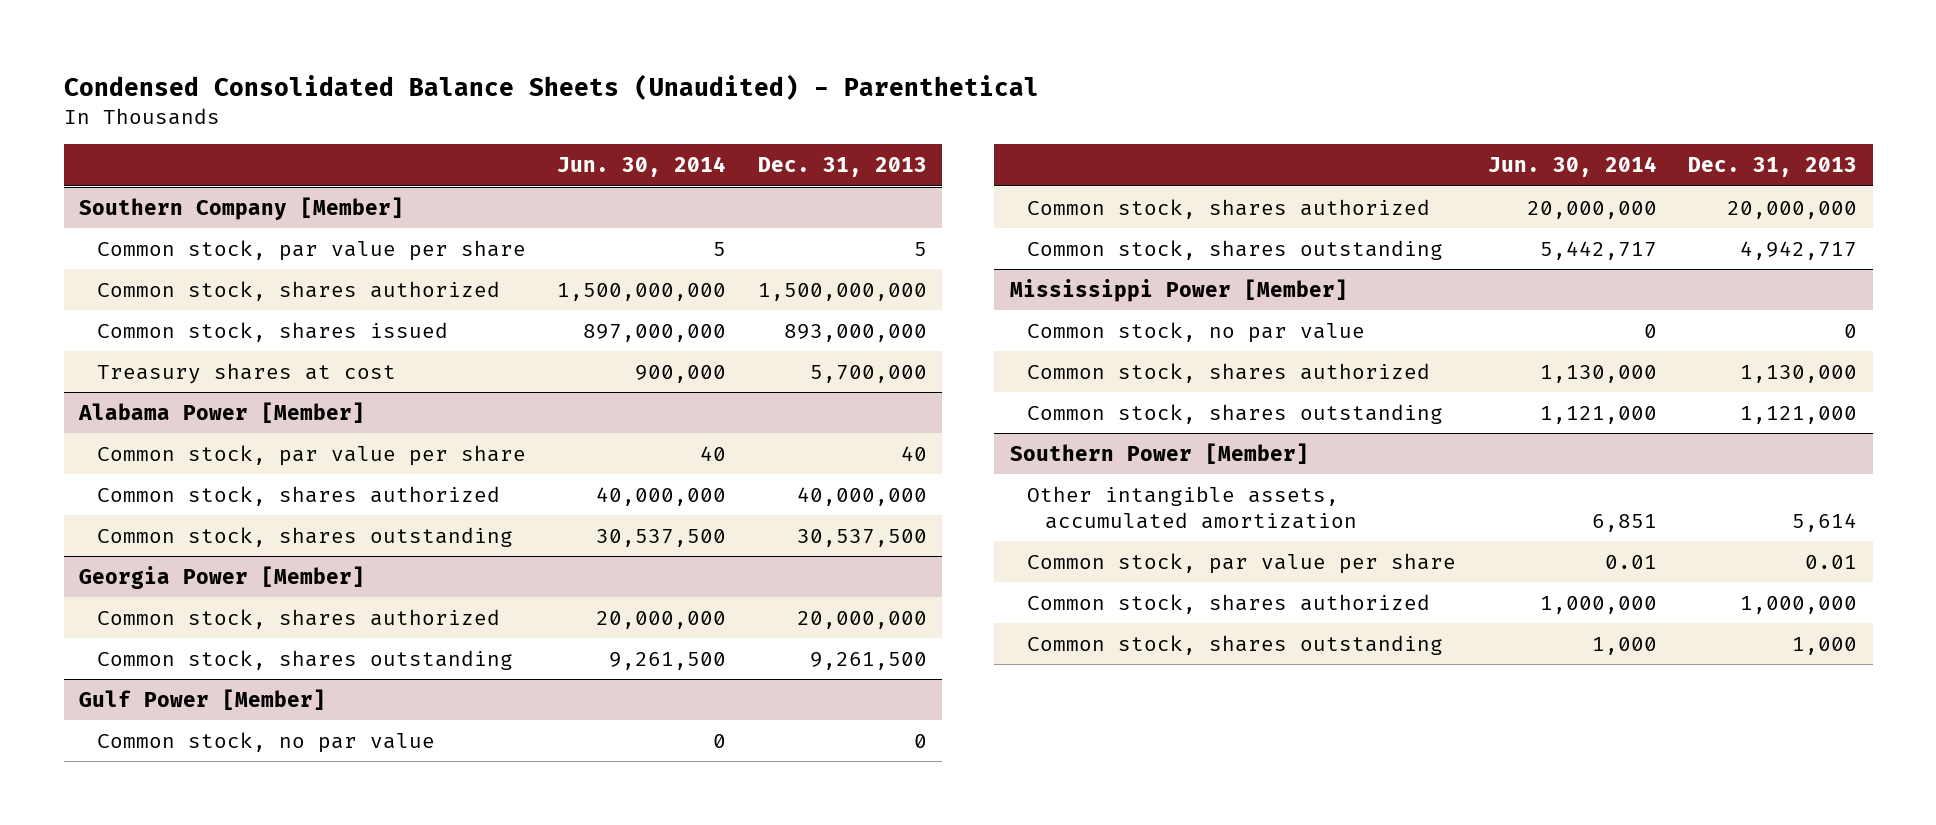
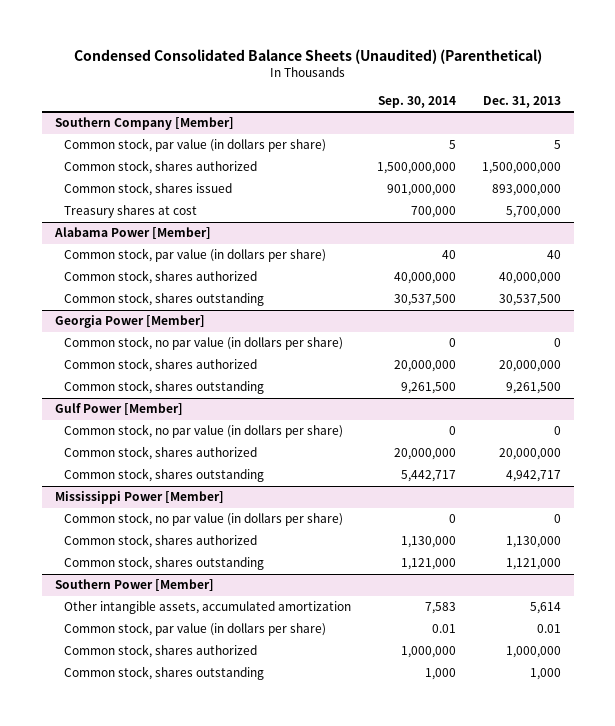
[63,73,1039,100] Condensed Consolidated Balance Sheets (Unaudited) - Parenthetical -> [73,48,542,64] Condensed Consolidated Balance Sheets (Unaudited) (Parenthetical)
[557,156,727,178] Jun. 30, 2014 -> none
none -> [377,95,456,108] Sep. 30, 2014
[96,239,526,261] Common stock, par value per share -> [63,138,326,153] Common stock, par value (in dollars per share)
[96,444,526,466] Common stock, par value per share -> [63,248,326,263] Common stock, par value (in dollars per share)
none -> [63,336,343,351] Common stock, no par value (in dollars per share)
[96,731,435,753] Common stock, no par value -> [63,424,343,439] Common stock, no par value (in dollars per share)
[1027,321,1366,343] Common stock, no par value -> [63,512,343,527] Common stock, no par value (in dollars per share)
[1027,552,1457,574] Common stock, par value per share -> [63,622,326,637] Common stock, par value (in dollars per share)

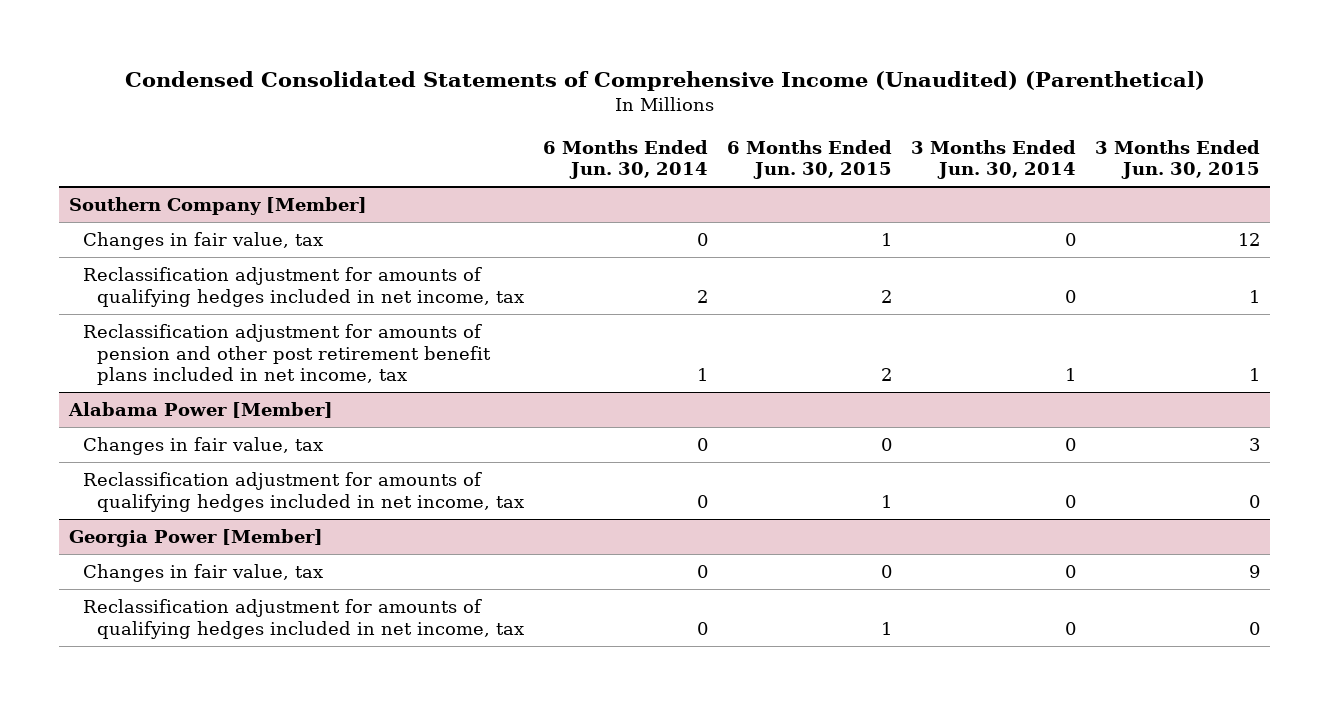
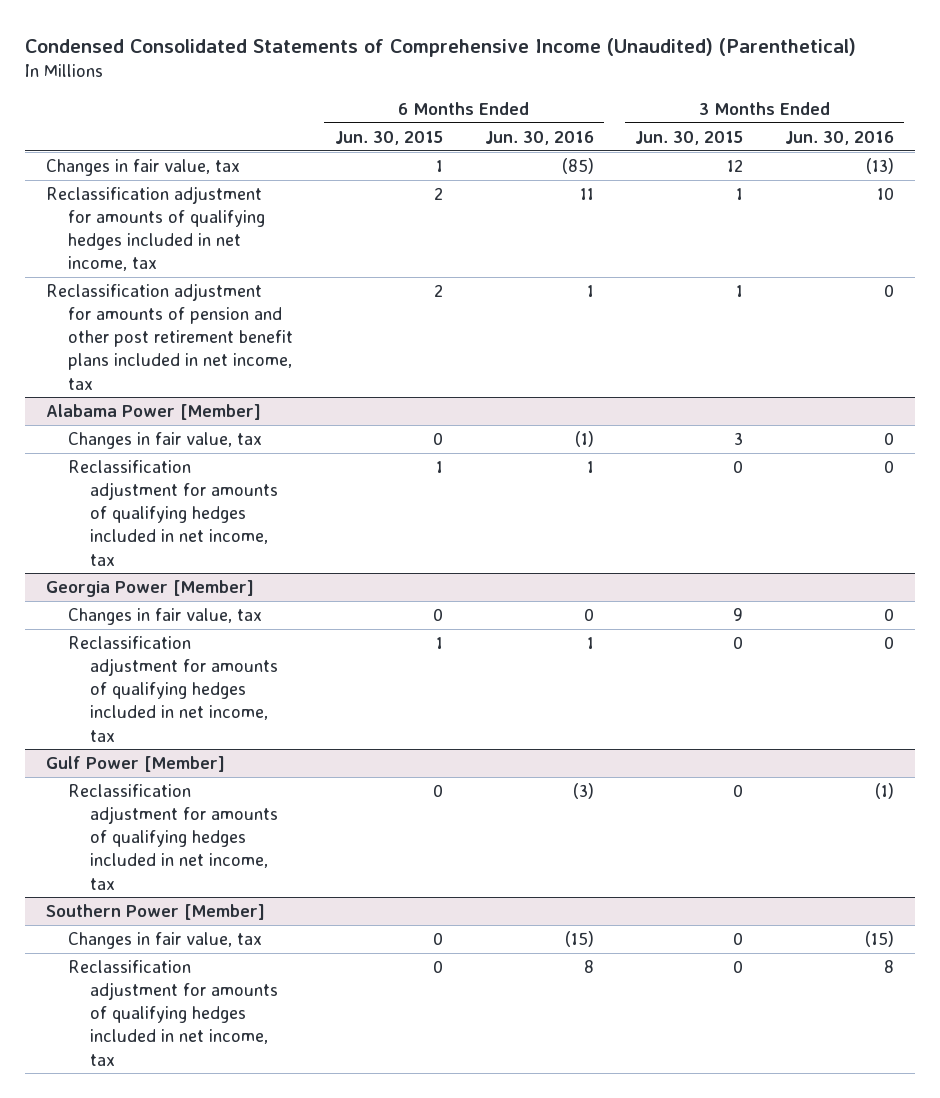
[542,139,708,180] 6 Months Ended Jun. 30, 2014 -> none
[911,139,1077,180] 3 Months Ended Jun. 30, 2014 -> none
none -> [484,130,594,145] Jun. 30, 2016
none -> [784,130,894,145] Jun. 30, 2016
[68,197,367,216] Southern Company [Member] -> none
none -> [46,755,226,772] Gulf Power [Member]
none -> [68,783,279,890] Reclassification adjustment for amounts of qualifying hedges included in net income, tax
none -> [46,903,266,920] Southern Power [Member]
none -> [68,931,263,949] Changes in fair value, tax
none -> [68,959,279,1066] Reclassification adjustment for amounts of qualifying hedges included in net income, tax

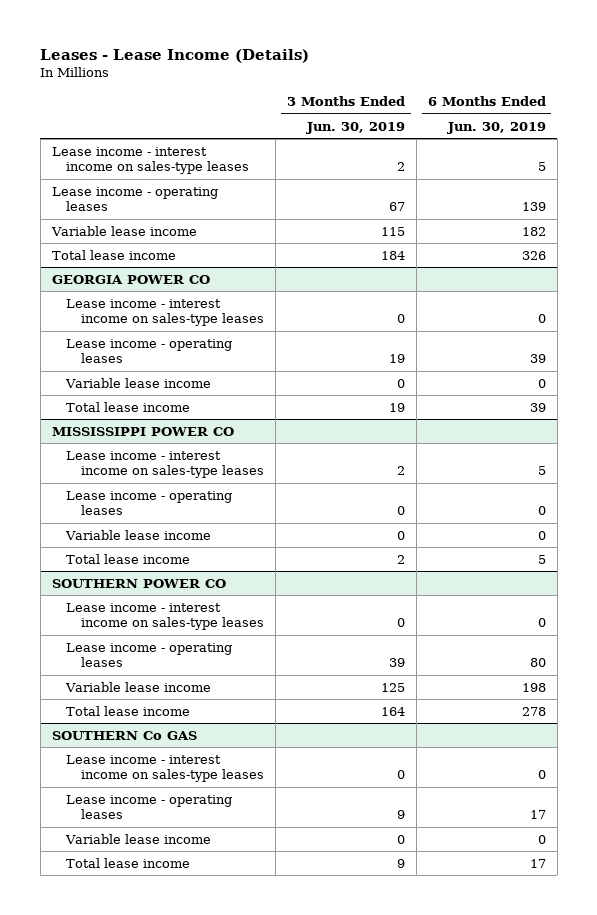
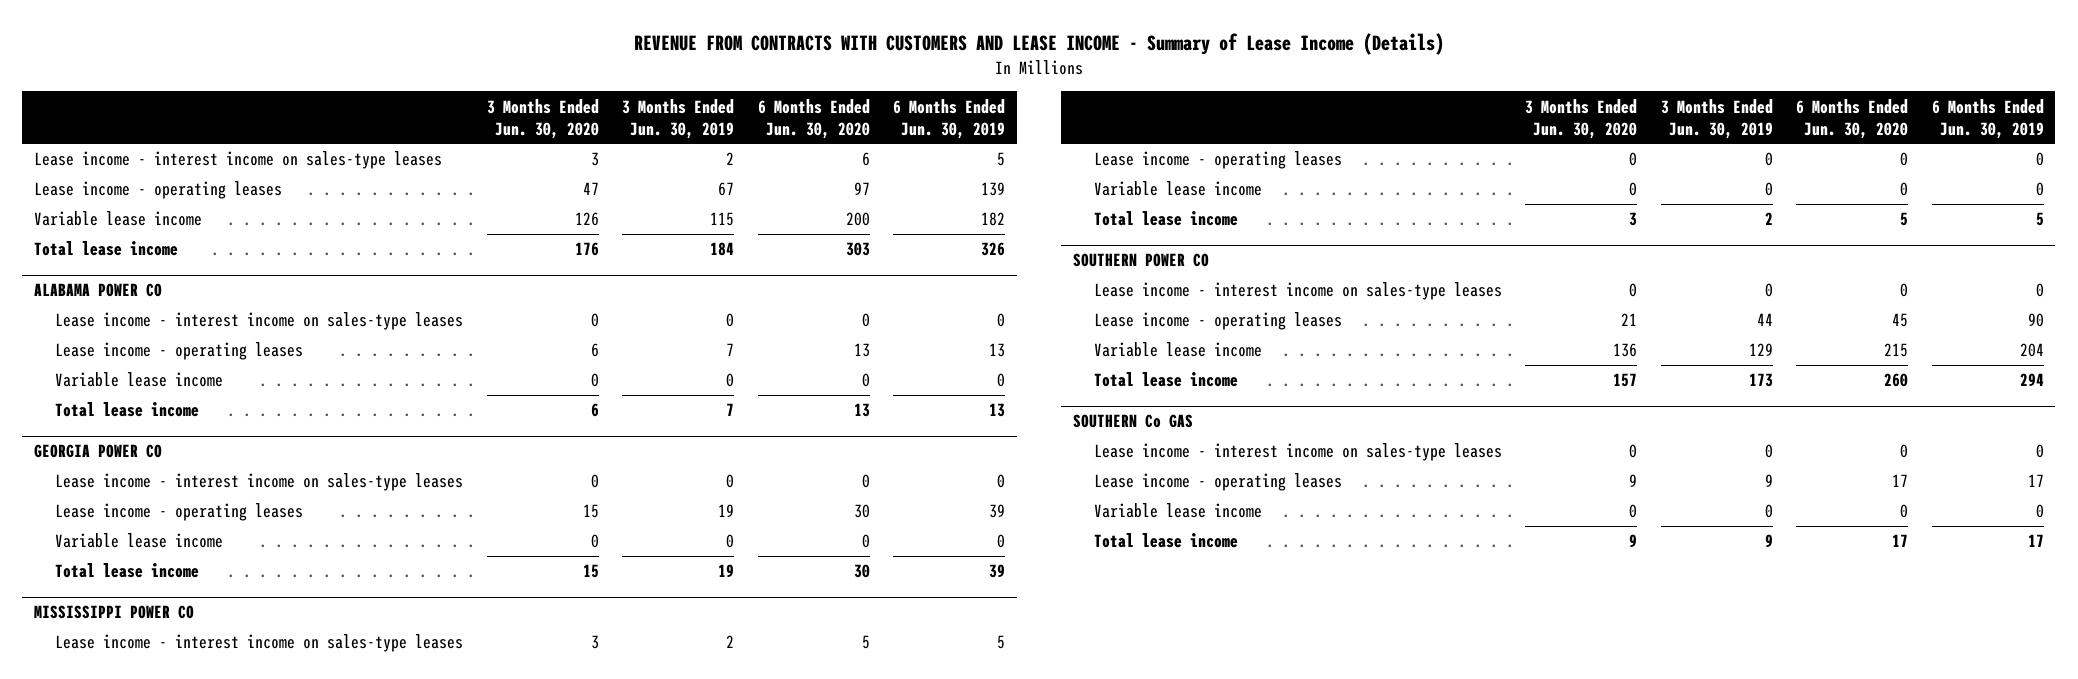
[40,48,310,63] Leases - Lease Income (Details) -> [633,32,1444,55] REVENUE FROM CONTRACTS WITH CUSTOMERS AND LEASE INCOME - Summary of Lease Income (Details)
none -> [486,98,599,139] 3 Months Ended Jun. 30, 2020
none -> [757,98,870,139] 6 Months Ended Jun. 30, 2020
none -> [34,283,163,298] ALABAMA POWER CO
none -> [55,312,464,331] Lease income - interest income on sales-type leases
none -> [55,342,304,361] Lease income - operating leases
none -> [55,372,224,388] Variable lease income
none -> [55,402,200,418] Total lease income
[388,658,405,668] 39 -> [1756,313,1773,327] 44
[529,658,546,668] 80 -> [2027,313,2044,328] 90
[380,682,405,692] 125 -> [1748,343,1773,357] 129
[521,682,546,692] 198 -> [2019,343,2044,358] 204
[380,706,405,716] 164 -> [1748,373,1773,388] 173
[521,706,546,716] 278 -> [2019,373,2044,387] 294

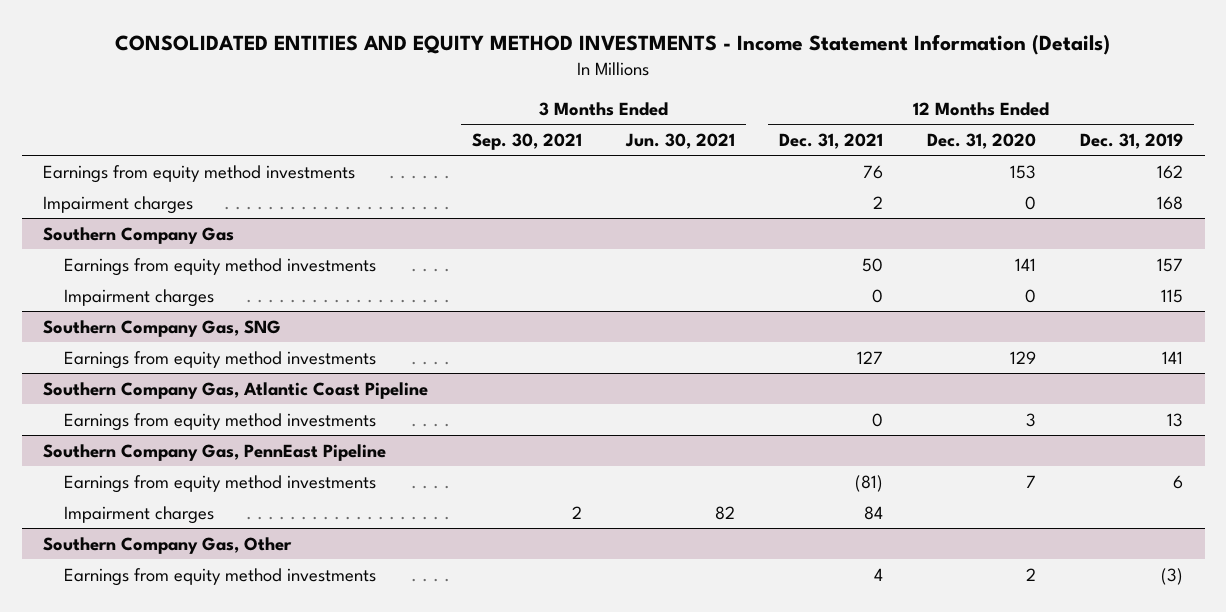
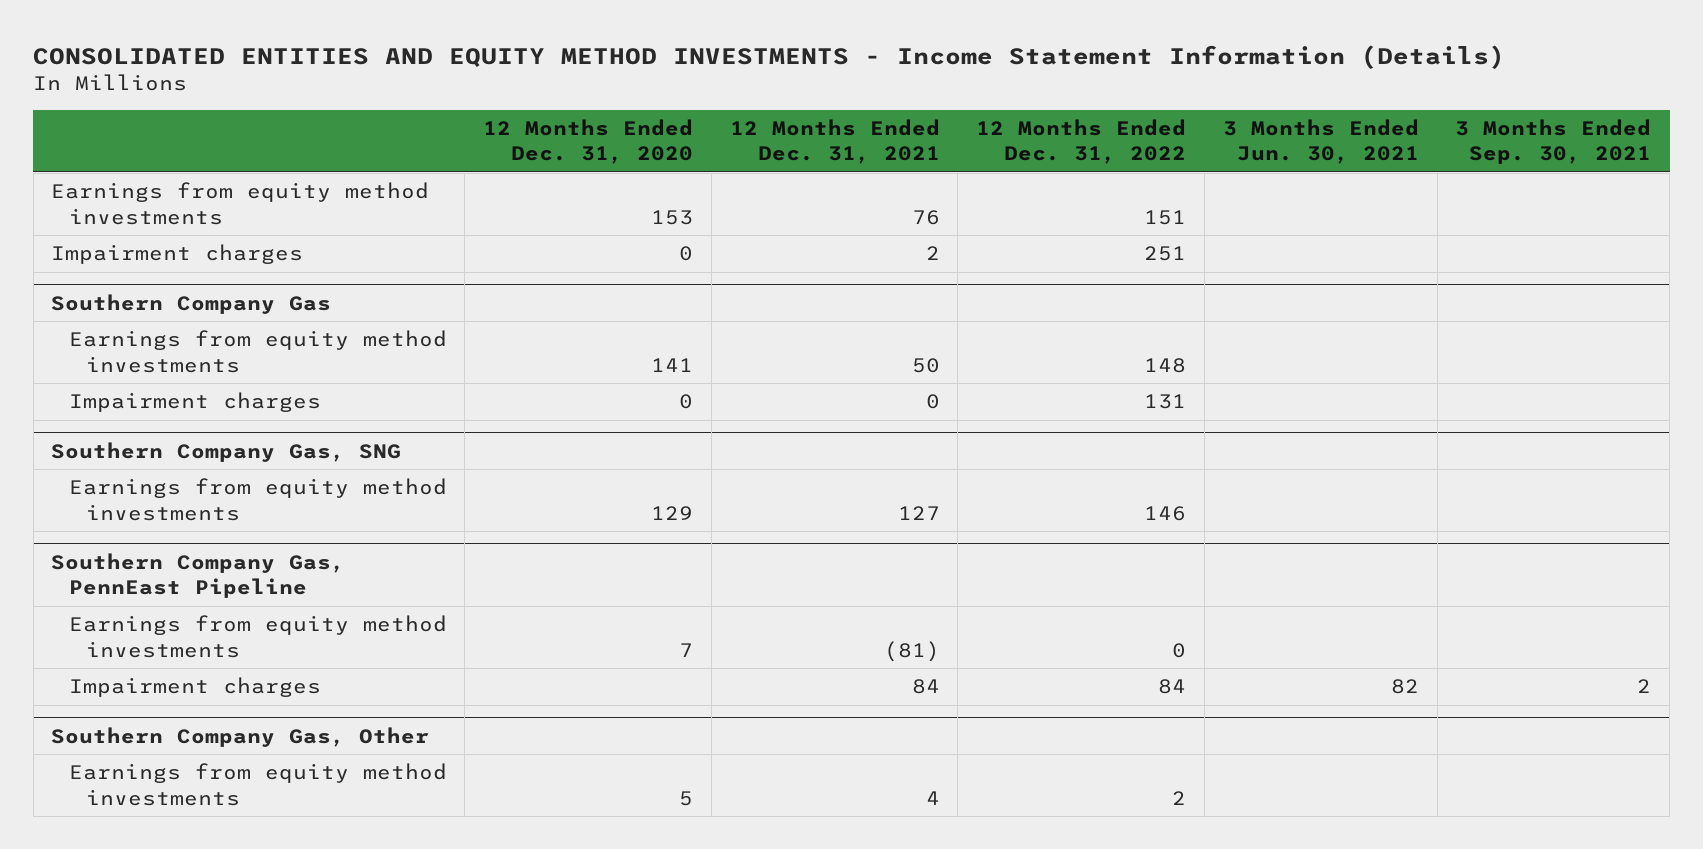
[1079,133,1183,150] Dec. 31, 2019 -> none
none -> [976,119,1187,165] 12 Months Ended Dec. 31, 2022
[43,381,429,399] Southern Company Gas, Atlantic Coast Pipeline -> none
[63,412,376,431] Earnings from equity method investments -> none
[1025,567,1036,581] 2 -> [679,790,694,806] 5

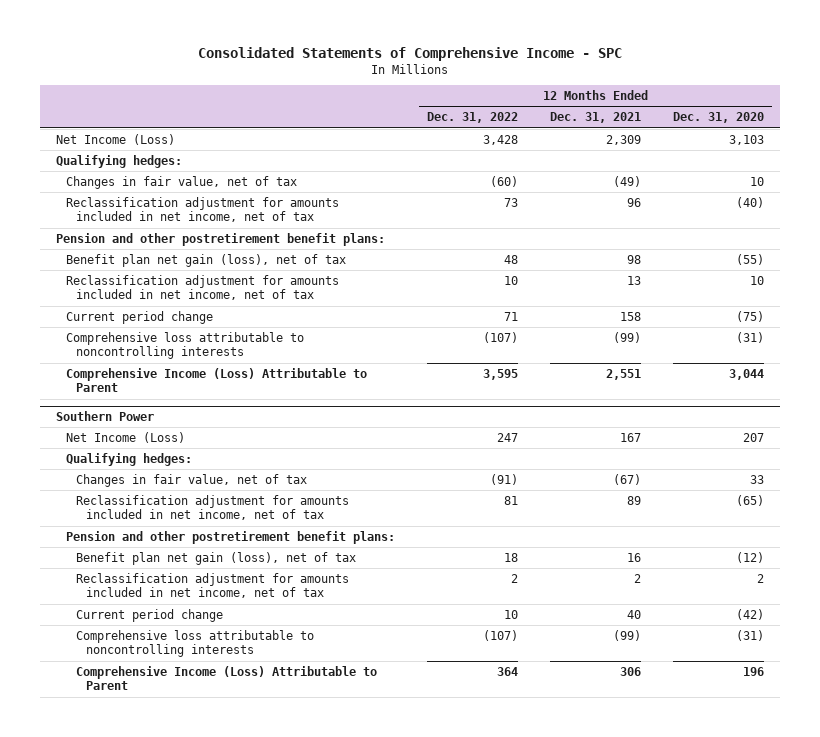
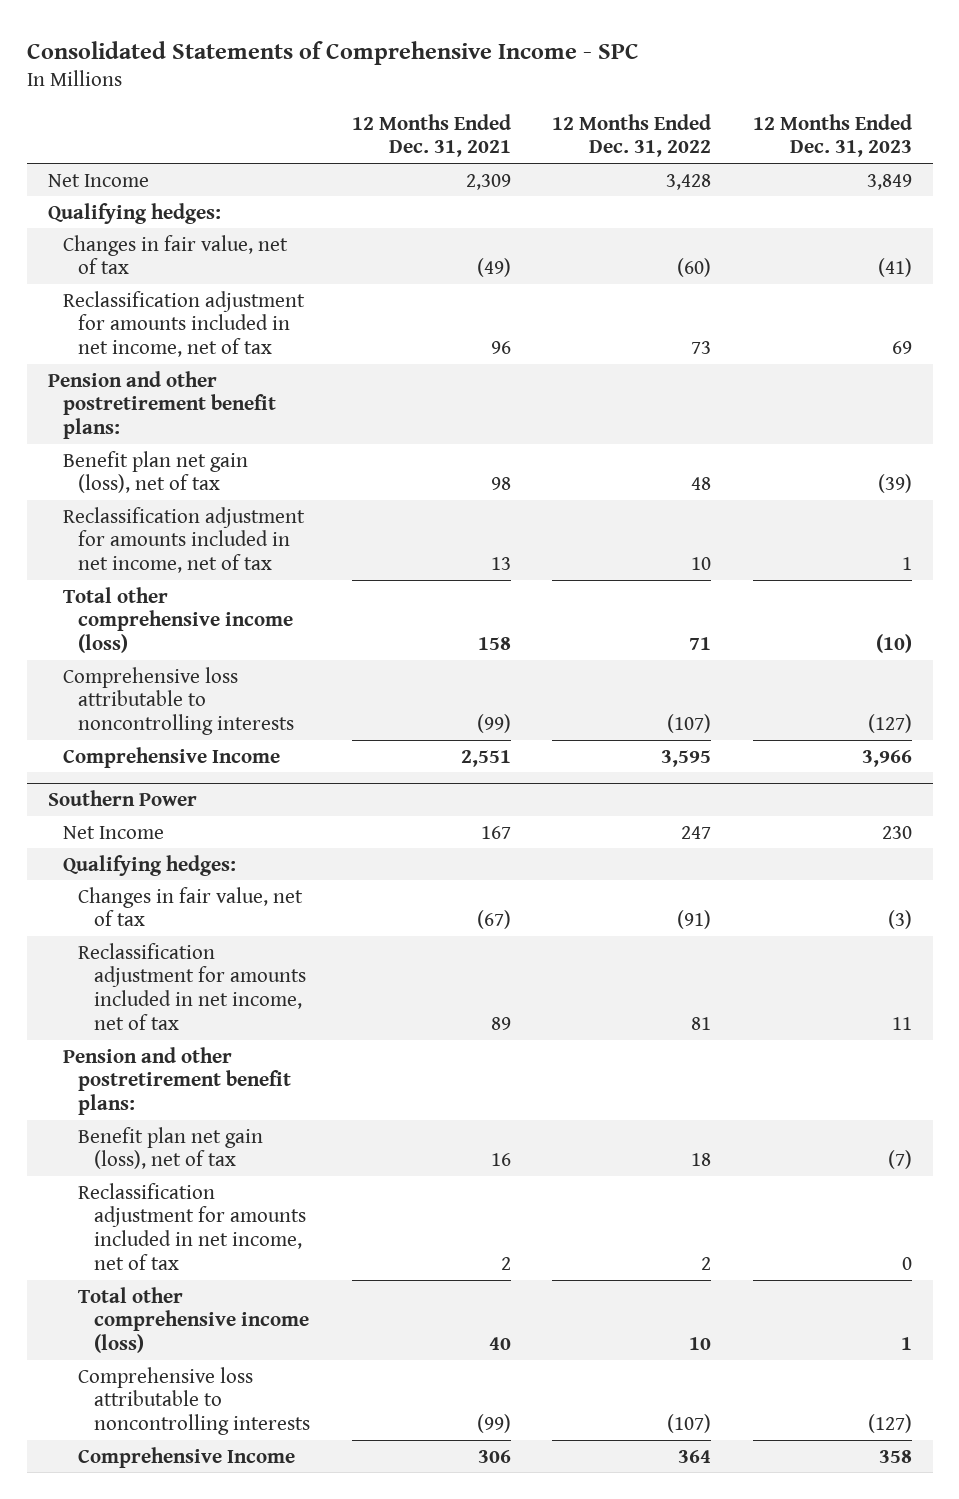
[673,112,765,124] Dec. 31, 2020 -> none
none -> [752,113,912,158] 12 Months Ended Dec. 31, 2023
[56,133,176,145] Net Income (Loss) -> [47,173,149,187] Net Income
[65,310,213,324] Current period change -> [62,586,294,654] Total other comprehensive income (loss)
[65,367,367,393] Comprehensive Income (Loss) Attributable to Parent -> [62,746,280,768] Comprehensive Income
[65,431,185,443] Net Income (Loss) -> [62,825,164,839] Net Income
[75,608,223,622] Current period change -> [78,1286,309,1354] Total other comprehensive income (loss)
[75,665,377,691] Comprehensive Income (Loss) Attributable to Parent -> [78,1446,296,1468] Comprehensive Income

